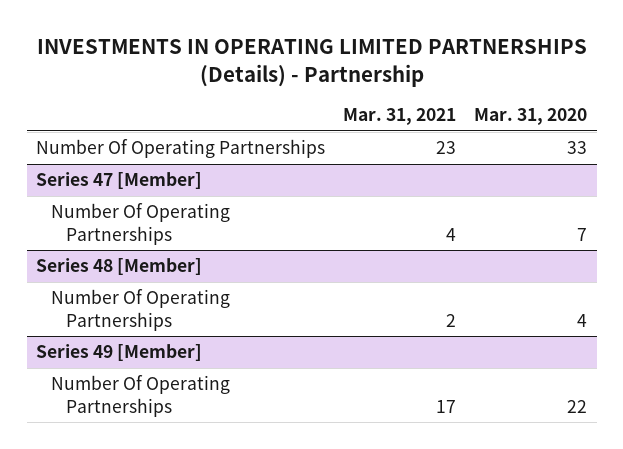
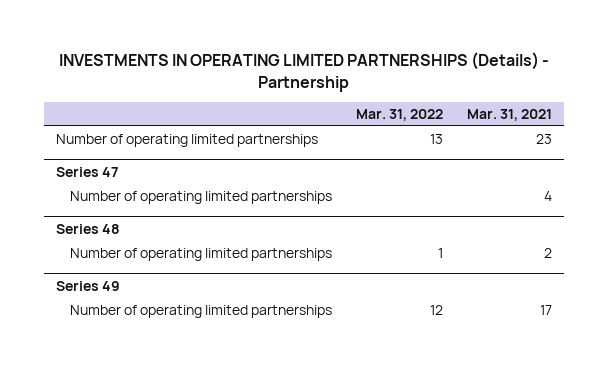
[474,108,588,126] Mar. 31, 2020 -> none
none -> [355,108,443,121] Mar. 31, 2022
[35,139,325,159] Number Of Operating Partnerships -> [56,133,319,147] Number of operating limited partnerships
[35,172,202,190] Series 47 [Member] -> [56,166,119,177] Series 47
[50,203,230,245] Number Of Operating Partnerships -> [70,190,333,204] Number of operating limited partnerships
[35,258,202,276] Series 48 [Member] -> [56,223,121,234] Series 48
[50,289,230,331] Number Of Operating Partnerships -> [70,247,333,261] Number of operating limited partnerships
[35,344,202,362] Series 49 [Member] -> [56,280,121,291] Series 49
[50,375,230,417] Number Of Operating Partnerships -> [70,304,333,318] Number of operating limited partnerships

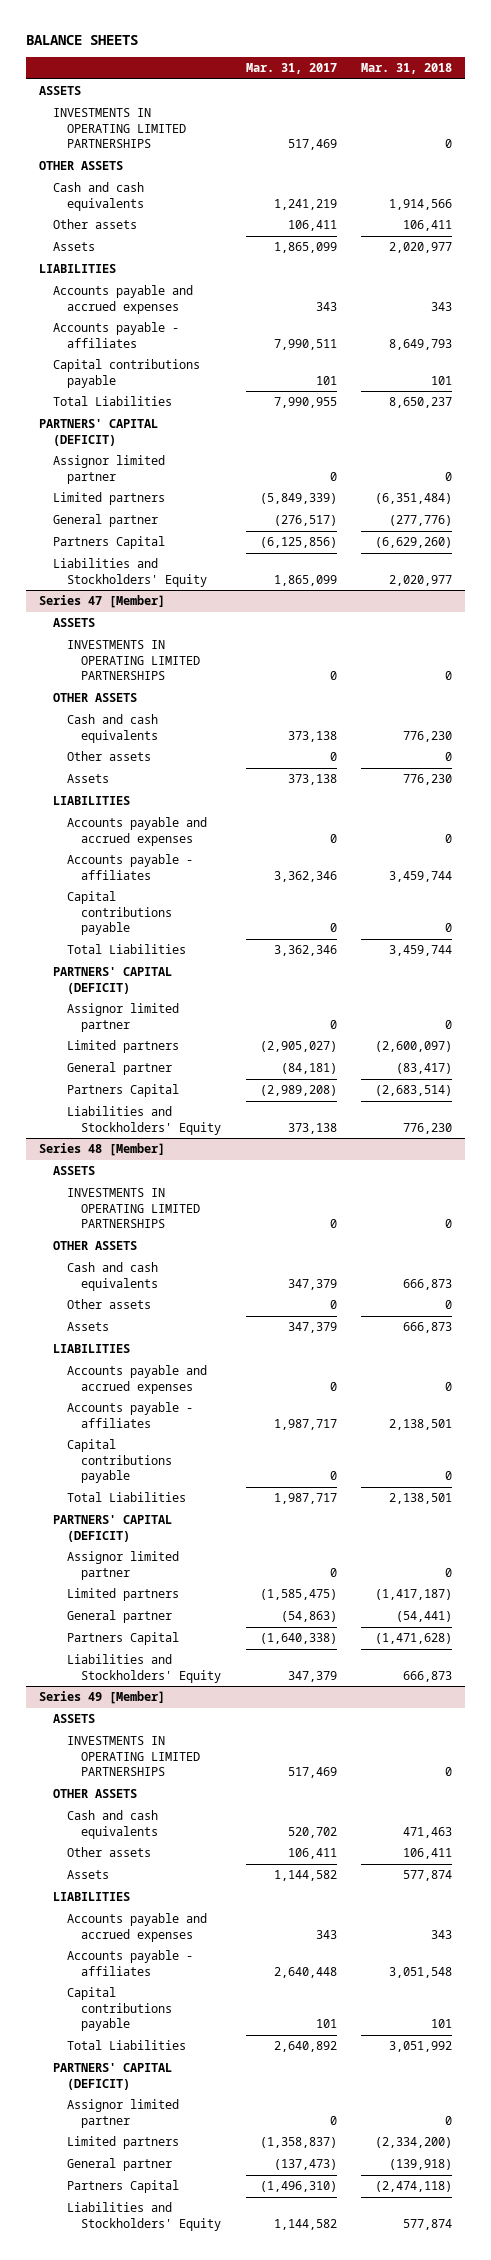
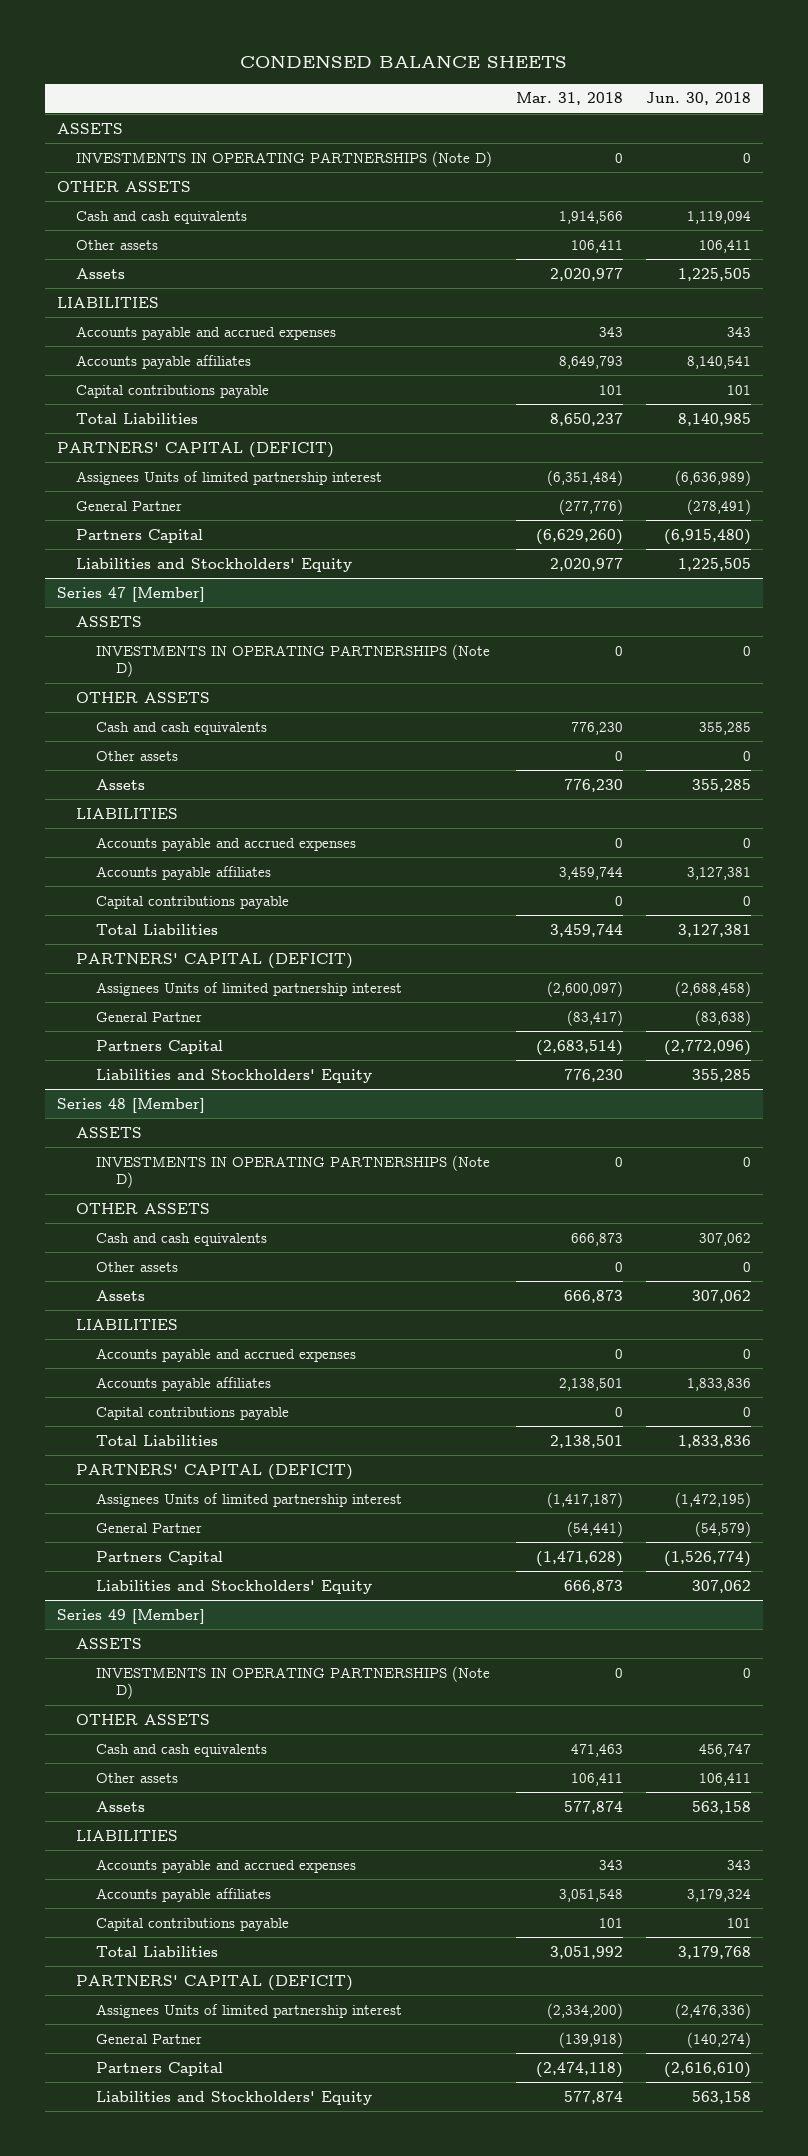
[26,35,139,46] BALANCE SHEETS -> [240,55,568,69] CONDENSED BALANCE SHEETS
[245,63,337,75] Mar. 31, 2017 -> none
none -> [646,92,752,106] Jun. 30, 2018
[52,108,187,149] INVESTMENTS IN OPERATING LIMITED PARTNERSHIPS -> [76,150,493,167] INVESTMENTS IN OPERATING PARTNERSHIPS (Note D)
[52,322,179,348] Accounts payable - affiliates -> [76,354,252,369] Accounts payable affiliates
[52,455,165,484] Assignor limited partner -> none
[52,492,165,506] Limited partners -> [76,470,383,485] Assignees Units of limited partnership interest
[52,514,158,528] General partner -> [76,500,183,511] General Partner
[67,640,201,681] INVESTMENTS IN OPERATING LIMITED PARTNERSHIPS -> [96,643,491,678] INVESTMENTS IN OPERATING PARTNERSHIPS (Note D)
[67,854,194,880] Accounts payable - affiliates -> [96,865,272,880] Accounts payable affiliates
[67,1003,180,1032] Assignor limited partner -> none
[67,1040,180,1054] Limited partners -> [96,981,403,996] Assignees Units of limited partnership interest
[67,1062,173,1076] General partner -> [96,1011,203,1022] General Partner
[67,1188,201,1229] INVESTMENTS IN OPERATING LIMITED PARTNERSHIPS -> [96,1154,491,1189] INVESTMENTS IN OPERATING PARTNERSHIPS (Note D)
[67,1402,194,1428] Accounts payable - affiliates -> [96,1376,272,1391] Accounts payable affiliates
[67,1551,180,1580] Assignor limited partner -> none
[67,1588,180,1602] Limited partners -> [96,1492,403,1507] Assignees Units of limited partnership interest
[67,1610,173,1624] General partner -> [96,1522,203,1533] General Partner
[67,1736,201,1777] INVESTMENTS IN OPERATING LIMITED PARTNERSHIPS -> [96,1665,491,1700] INVESTMENTS IN OPERATING PARTNERSHIPS (Note D)
[67,1950,194,1976] Accounts payable - affiliates -> [96,1887,272,1902] Accounts payable affiliates
[67,2099,180,2128] Assignor limited partner -> none
[67,2136,180,2150] Limited partners -> [96,2003,403,2018] Assignees Units of limited partnership interest
[67,2158,173,2172] General partner -> [96,2033,203,2044] General Partner

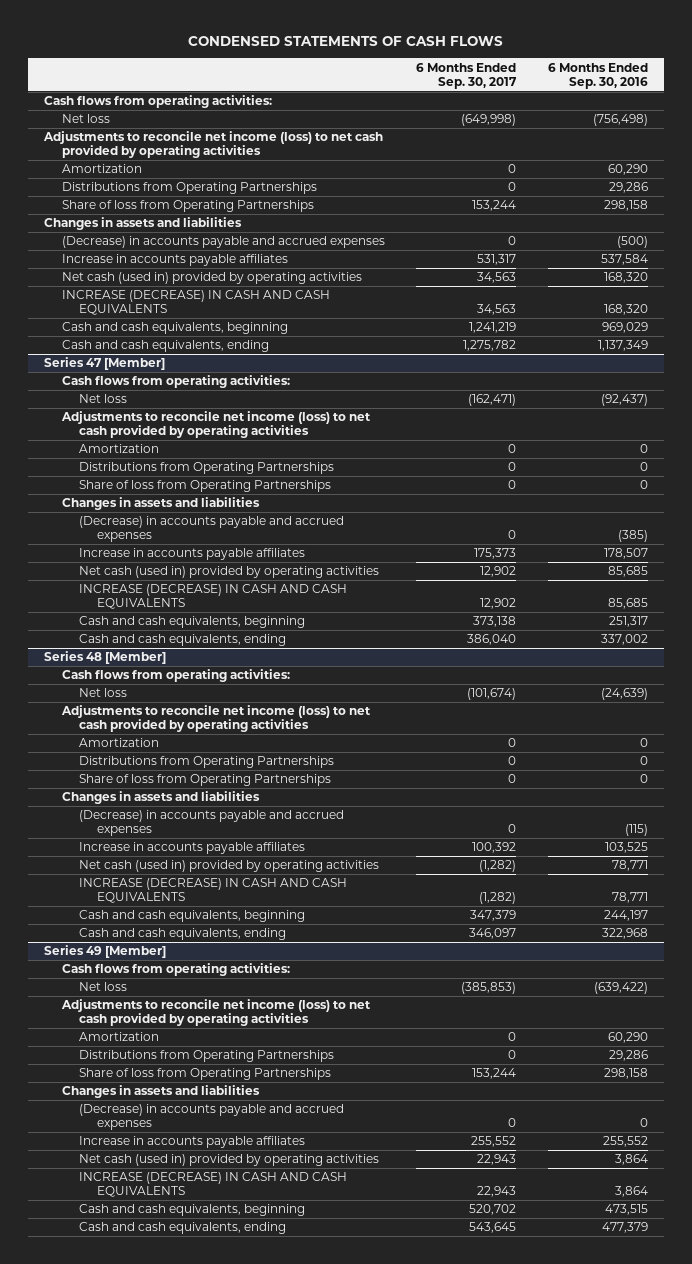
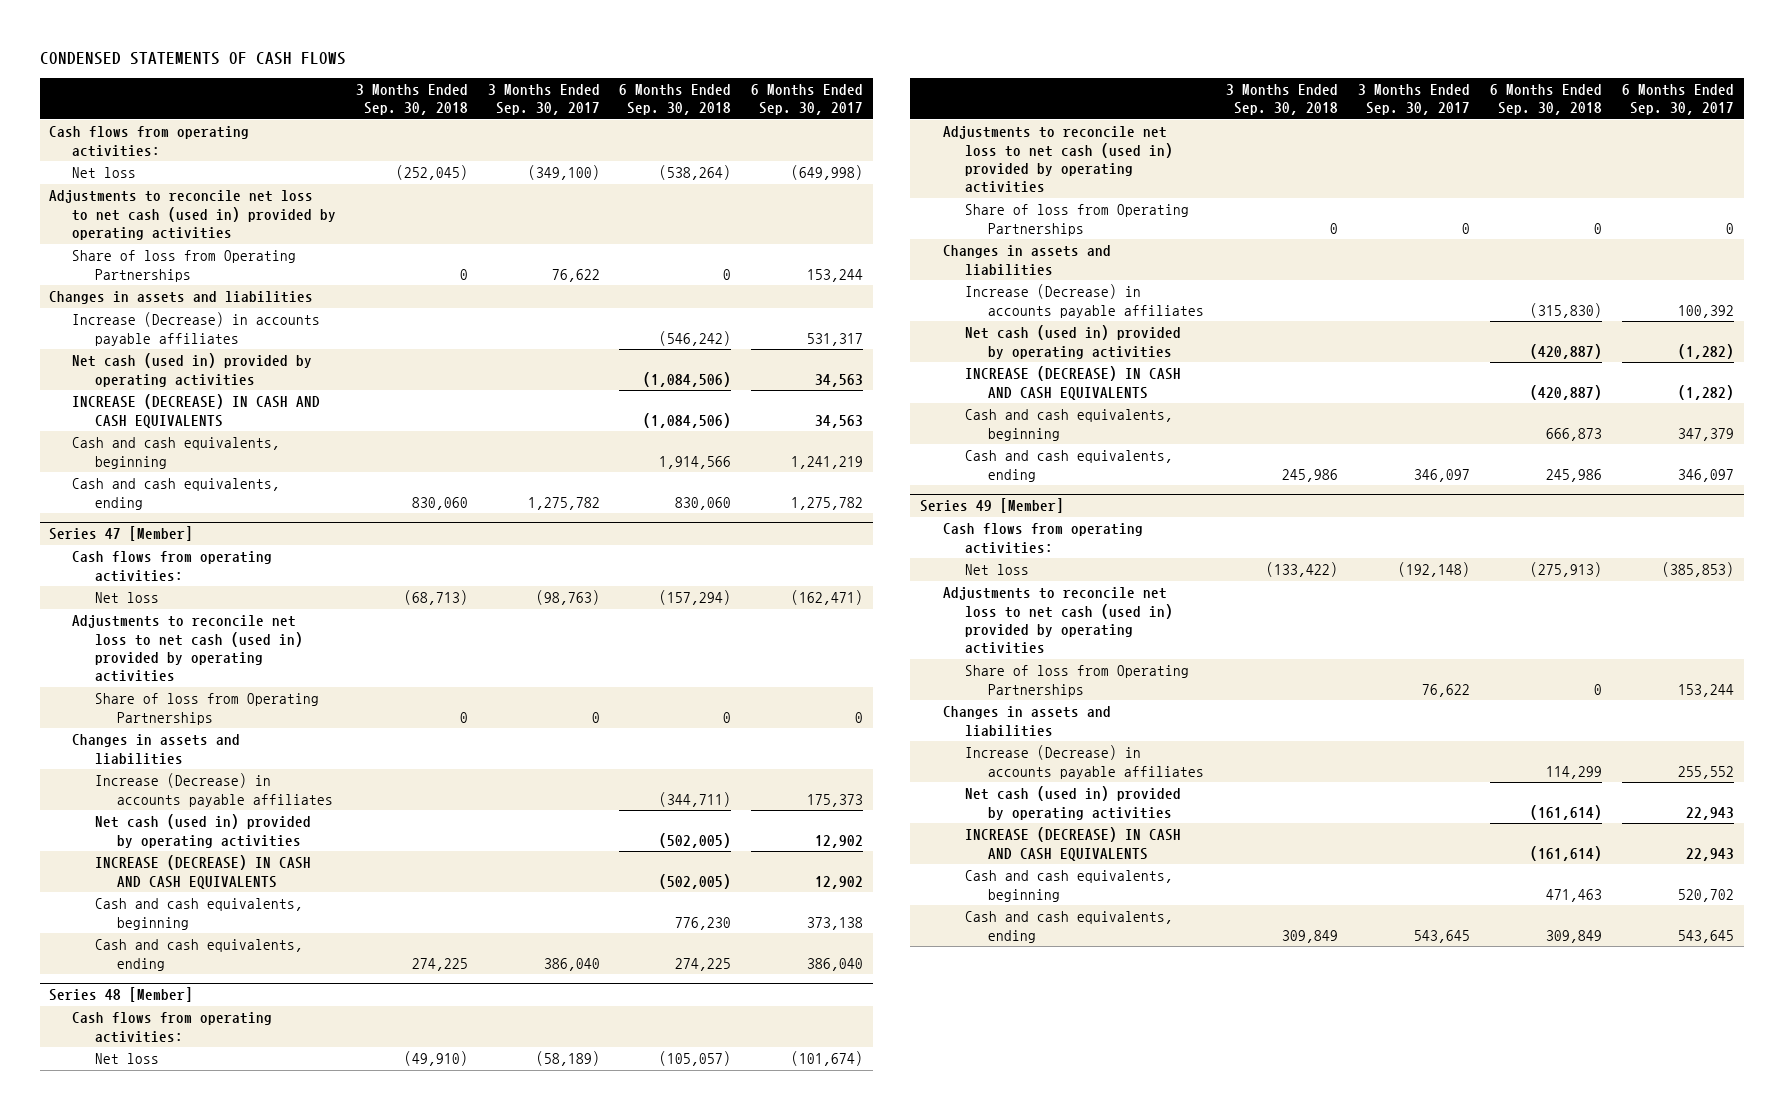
[548,62,649,89] 6 Months Ended Sep. 30, 2016 -> none
none -> [355,83,468,116] 3 Months Ended Sep. 30, 2018
none -> [487,83,600,116] 3 Months Ended Sep. 30, 2017
none -> [619,83,732,116] 6 Months Ended Sep. 30, 2018
[61,164,142,174] Amortization -> none
[61,182,317,195] Distributions from Operating Partnerships -> none
[42,131,383,159] Adjustments to reconcile net income (loss) to net cash provided by operating activities -> [49,190,337,240] Adjustments to reconcile net loss to net cash (used in) provided by operating activities
[61,254,288,267] Increase in accounts payable affiliates -> none
[61,236,385,249] (Decrease) in accounts payable and accrued expenses -> [72,312,321,346] Increase (Decrease) in accounts payable affiliates
[508,236,517,246] 0 -> [807,332,864,346] 531,317
[79,444,160,454] Amortization -> none
[79,462,335,475] Distributions from Operating Partnerships -> none
[60,411,371,439] Adjustments to reconcile net income (loss) to net cash provided by operating activities -> [72,615,303,683] Adjustments to reconcile net loss to net cash (used in) provided by operating activities
[79,548,306,561] Increase in accounts payable affiliates -> none
[79,516,345,543] (Decrease) in accounts payable and accrued expenses -> [94,773,334,807] Increase (Decrease) in accounts payable affiliates
[508,530,517,540] 0 -> [807,793,864,807] 175,373
[79,738,160,748] Amortization -> none
[79,756,335,769] Distributions from Operating Partnerships -> none
[60,705,371,733] Adjustments to reconcile net income (loss) to net cash provided by operating activities -> [942,126,1174,194] Adjustments to reconcile net loss to net cash (used in) provided by operating activities
[79,842,306,855] Increase in accounts payable affiliates -> none
[79,810,345,837] (Decrease) in accounts payable and accrued expenses -> [965,284,1204,318] Increase (Decrease) in accounts payable affiliates
[508,824,517,834] 0 -> [1677,304,1734,318] 100,392
[79,1032,160,1042] Amortization -> none
[79,1050,335,1063] Distributions from Operating Partnerships -> none
[60,999,371,1027] Adjustments to reconcile net income (loss) to net cash provided by operating activities -> [942,587,1174,655] Adjustments to reconcile net loss to net cash (used in) provided by operating activities
[79,1136,306,1149] Increase in accounts payable affiliates -> none
[79,1104,345,1131] (Decrease) in accounts payable and accrued expenses -> [965,745,1204,779] Increase (Decrease) in accounts payable affiliates
[508,1118,517,1128] 0 -> [1677,765,1734,779] 255,552

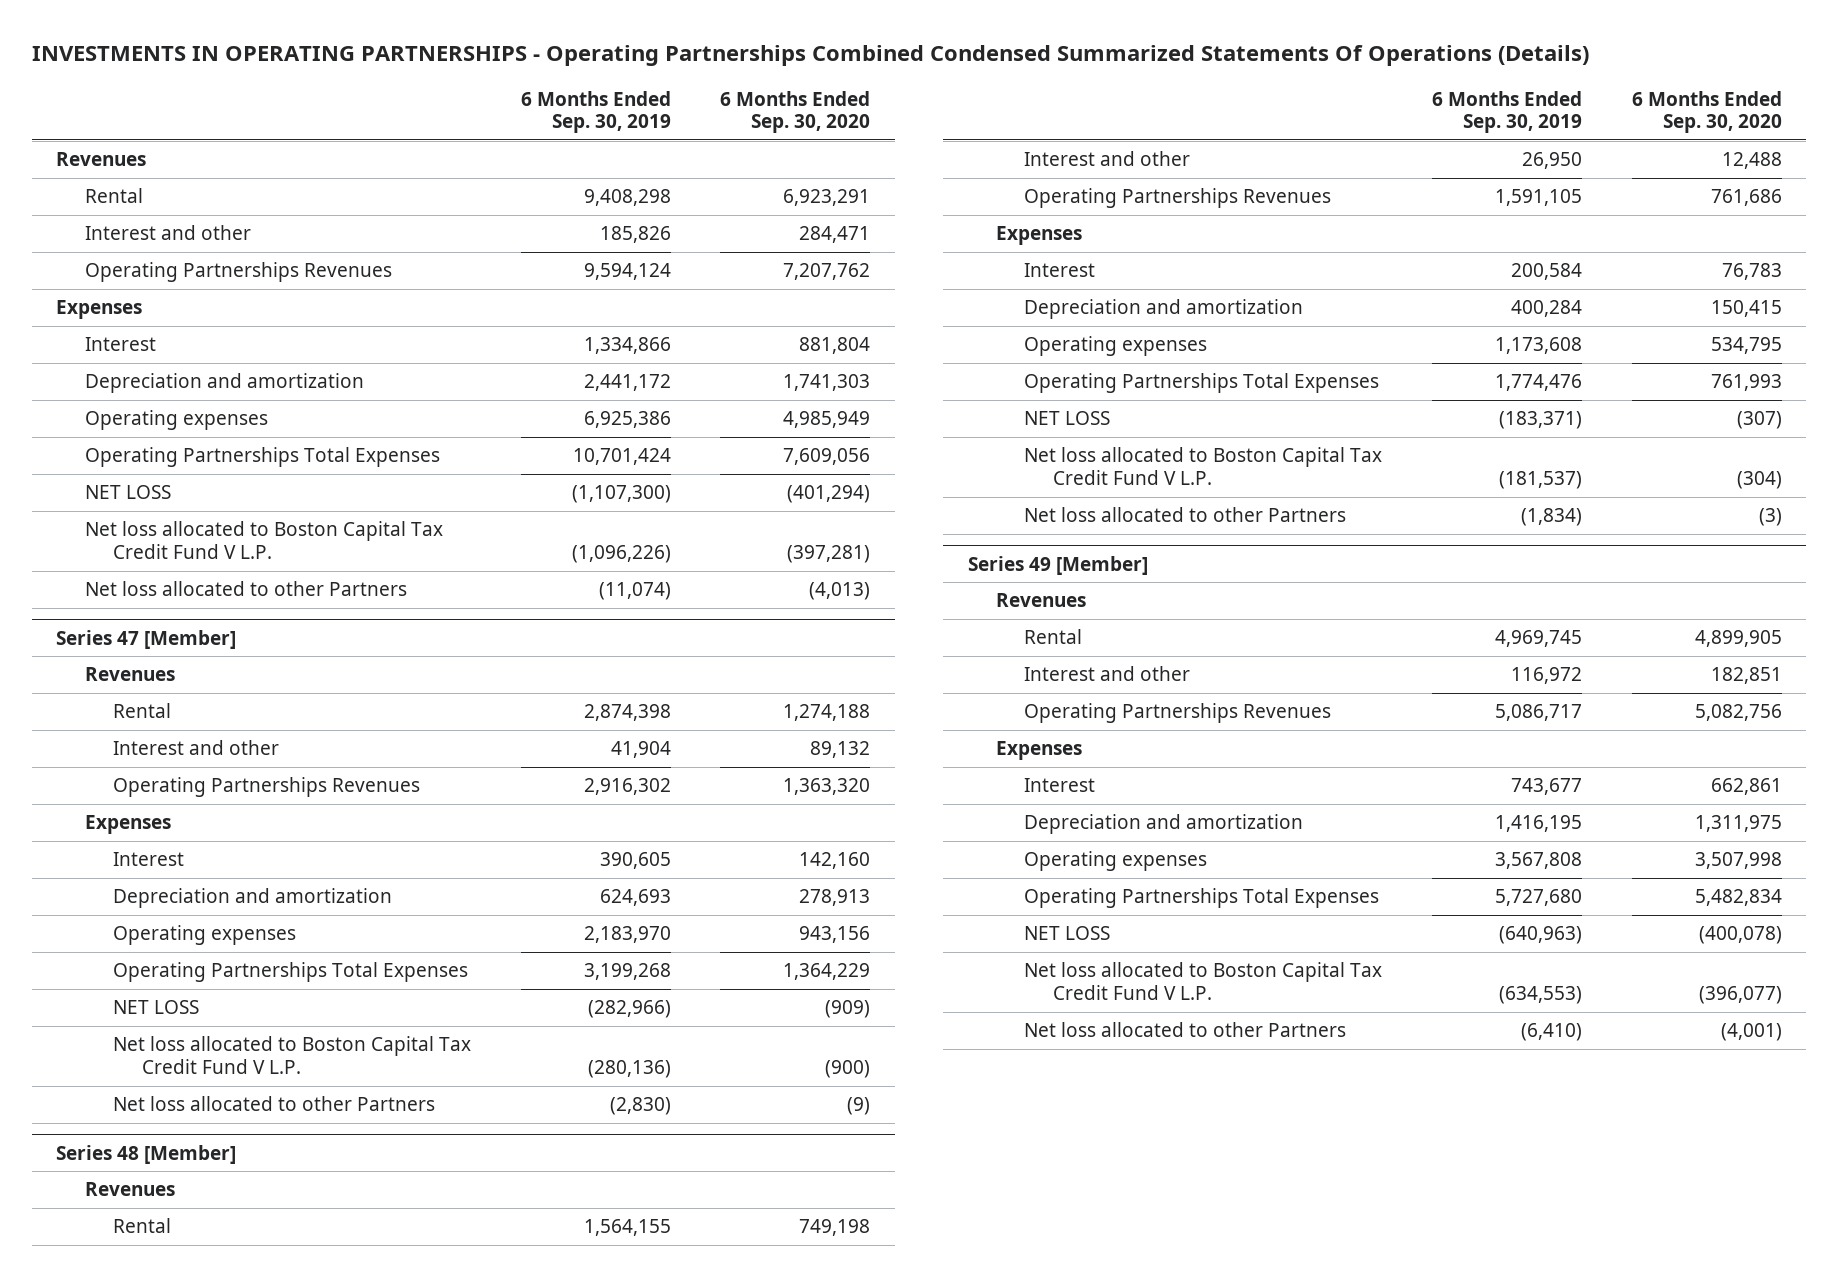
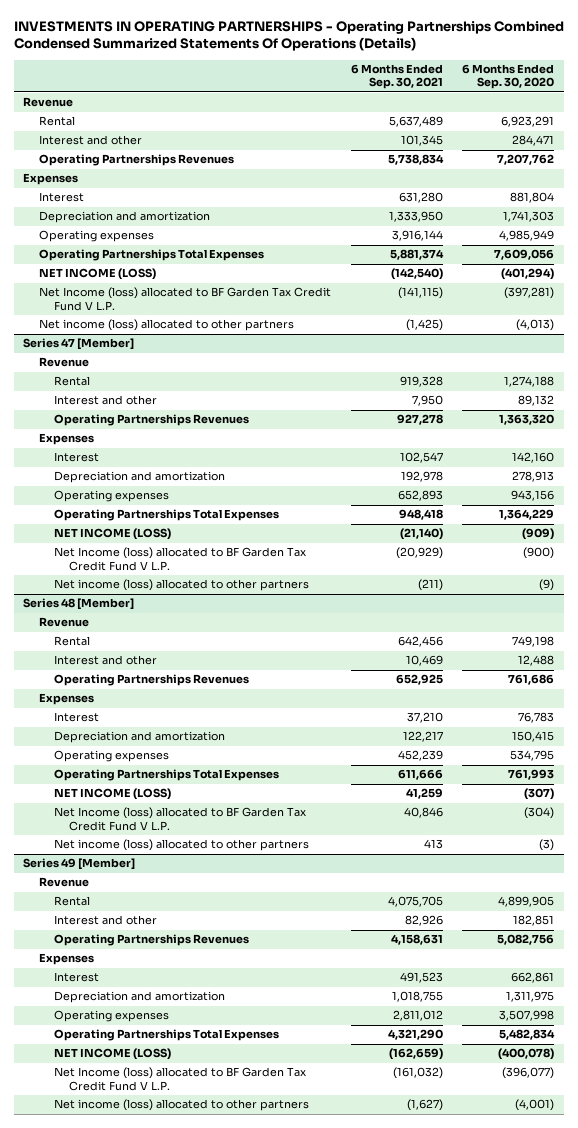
[520,90,671,134] 6 Months Ended Sep. 30, 2019 -> none
none -> [350,63,443,90] 6 Months Ended Sep. 30, 2021
[56,152,147,167] Revenues -> [23,97,74,108] Revenue
[84,485,171,500] NET LOSS -> [38,268,156,281] NET INCOME (LOSS)
[84,521,443,559] Net loss allocated to Boston Capital Tax Credit Fund V L.P. -> [38,287,331,311] Net Income (loss) allocated to BF Garden Tax Credit Fund V L.P.
[84,581,407,597] Net loss allocated to other Partners -> [38,319,294,332] Net income (loss) allocated to other partners
[84,667,175,682] Revenues -> [38,357,89,368] Revenue
[113,1000,200,1015] NET LOSS -> [53,528,171,541] NET INCOME (LOSS)
[113,1036,472,1074] Net loss allocated to Boston Capital Tax Credit Fund V L.P. -> [53,547,306,571] Net Income (loss) allocated to BF Garden Tax Credit Fund V L.P.
[113,1096,436,1112] Net loss allocated to other Partners -> [53,579,309,592] Net income (loss) allocated to other partners
[84,1182,175,1197] Revenues -> [38,617,89,628] Revenue
[1024,411,1111,426] NET LOSS -> [53,788,171,801] NET INCOME (LOSS)
[1024,447,1383,485] Net loss allocated to Boston Capital Tax Credit Fund V L.P. -> [53,807,306,831] Net Income (loss) allocated to BF Garden Tax Credit Fund V L.P.
[1024,507,1347,523] Net loss allocated to other Partners -> [53,839,309,852] Net income (loss) allocated to other partners
[995,593,1086,608] Revenues -> [38,877,89,888] Revenue
[1024,926,1111,941] NET LOSS -> [53,1048,171,1061] NET INCOME (LOSS)
[1024,962,1383,1000] Net loss allocated to Boston Capital Tax Credit Fund V L.P. -> [53,1067,306,1091] Net Income (loss) allocated to BF Garden Tax Credit Fund V L.P.
[1024,1022,1347,1038] Net loss allocated to other Partners -> [53,1099,309,1112] Net income (loss) allocated to other partners

